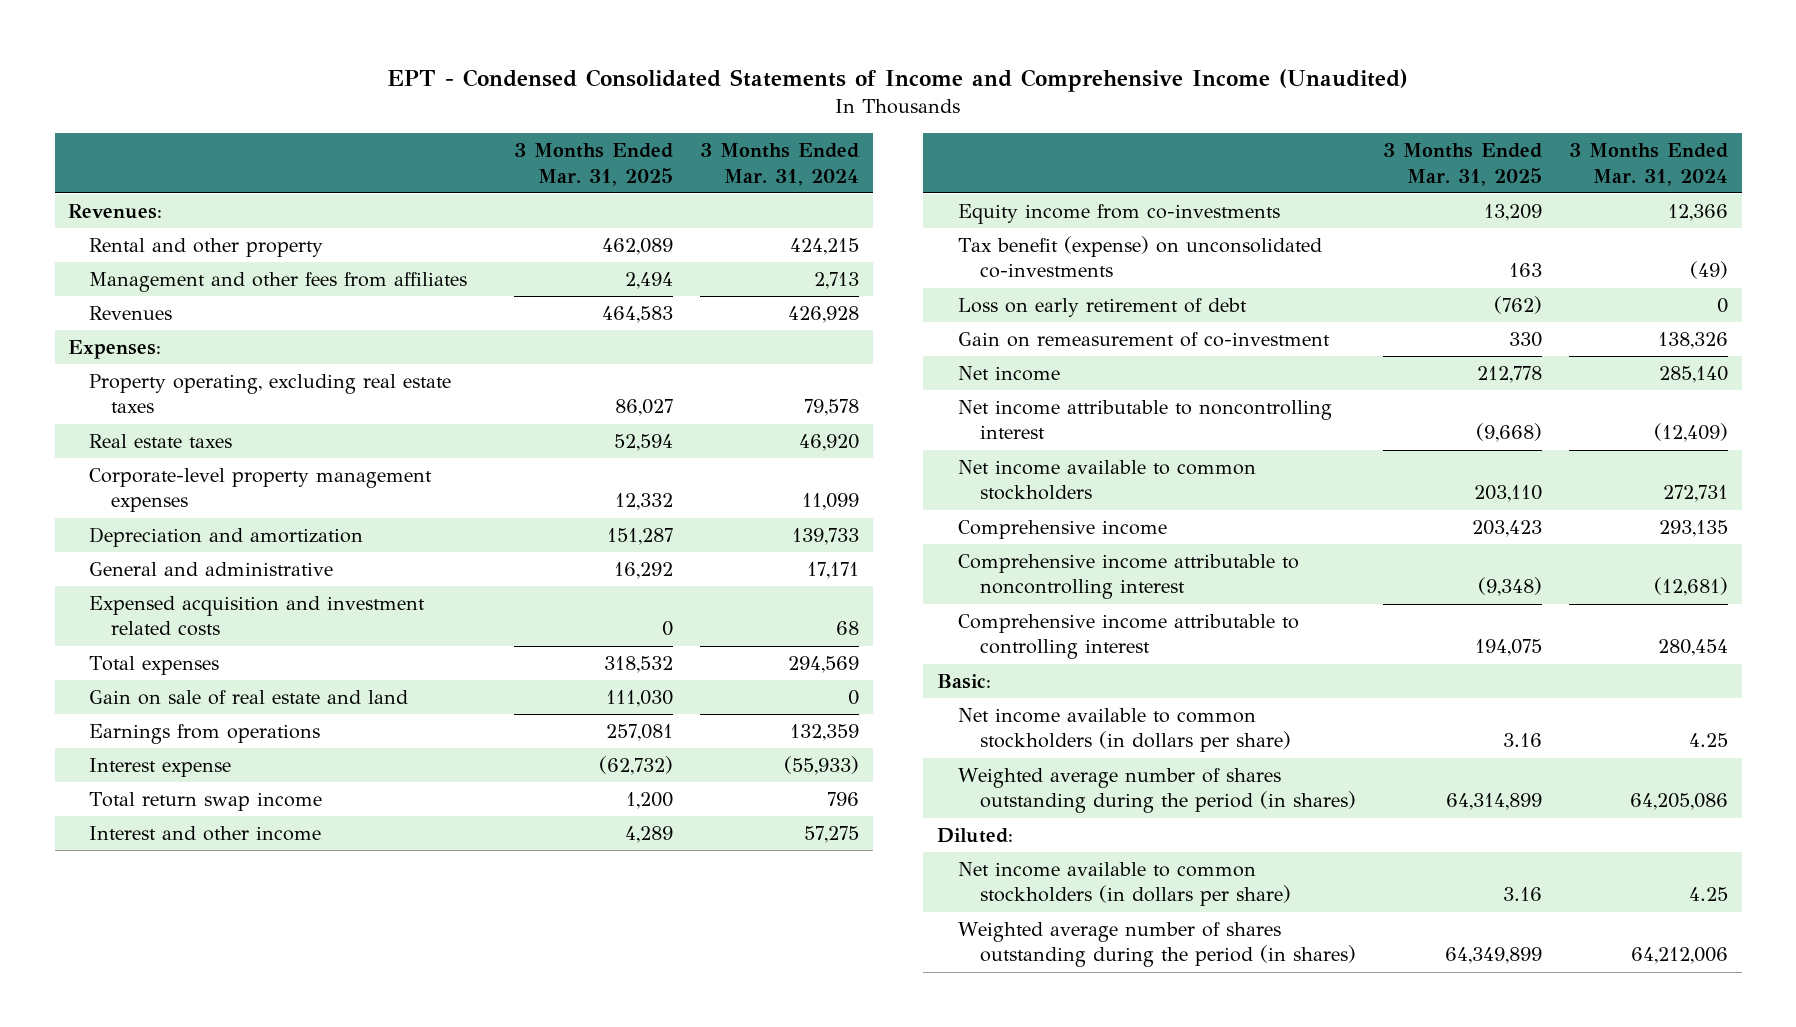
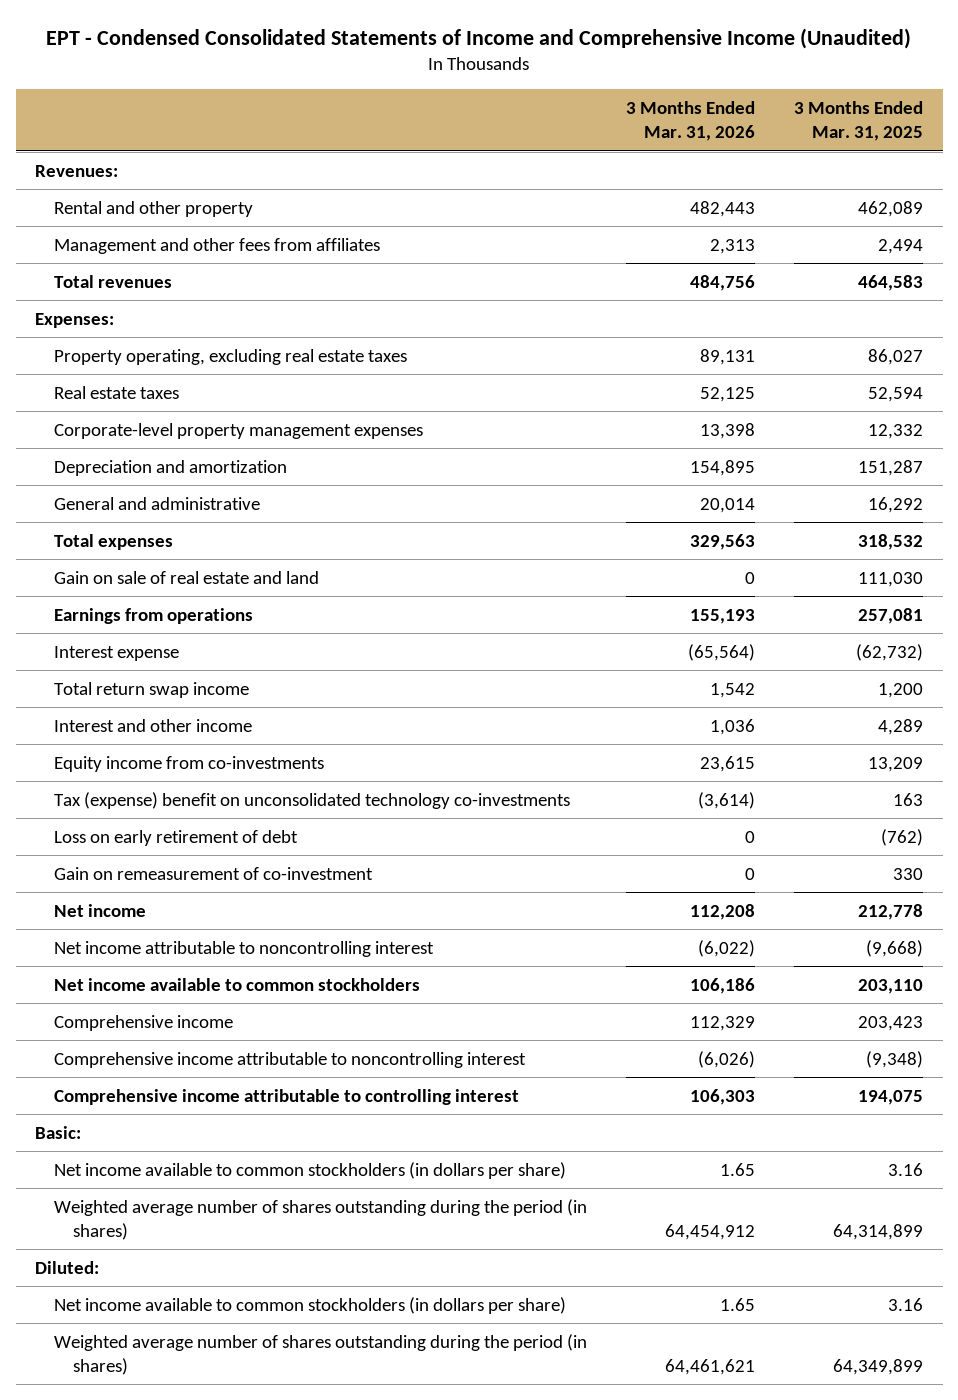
[700,143,860,186] 3 Months Ended Mar. 31, 2024 -> none
none -> [625,100,755,142] 3 Months Ended Mar. 31, 2026
[89,306,173,321] Revenues -> [53,274,172,288] Total revenues
[89,596,426,637] Expensed acquisition and investment related costs -> none
[958,236,1323,279] Tax benefit (expense) on unconsolidated co-investments -> [53,791,570,809] Tax (expense) benefit on unconsolidated technology co-investments

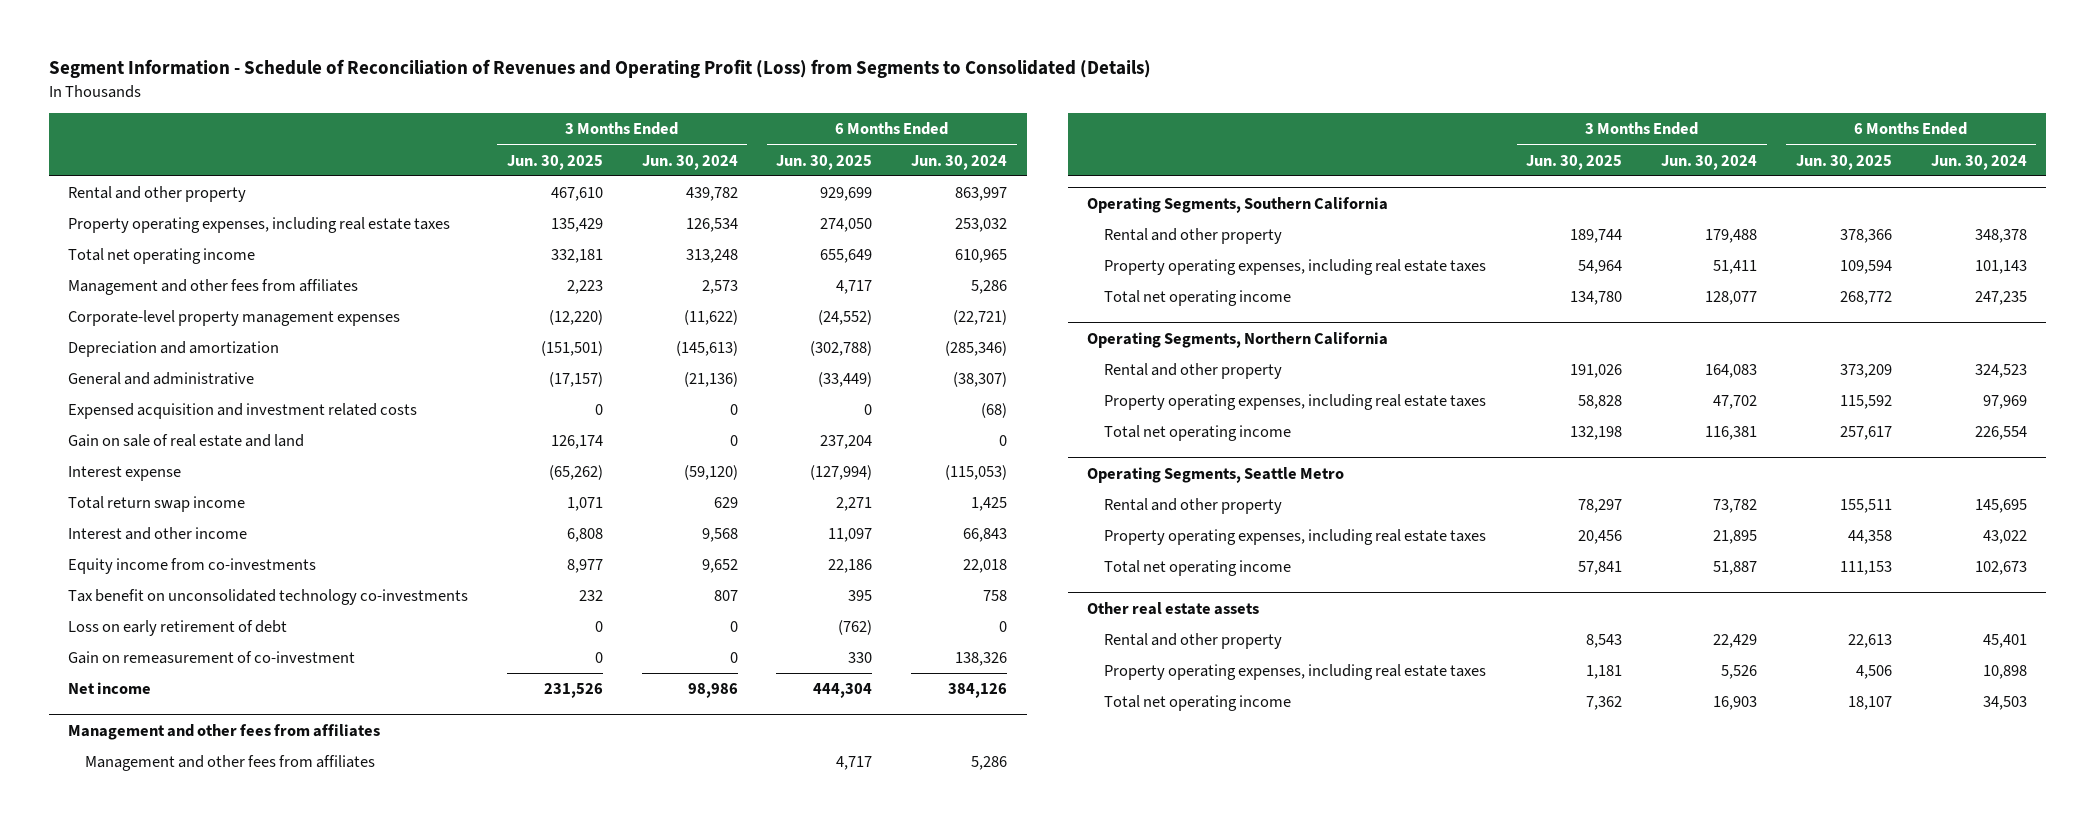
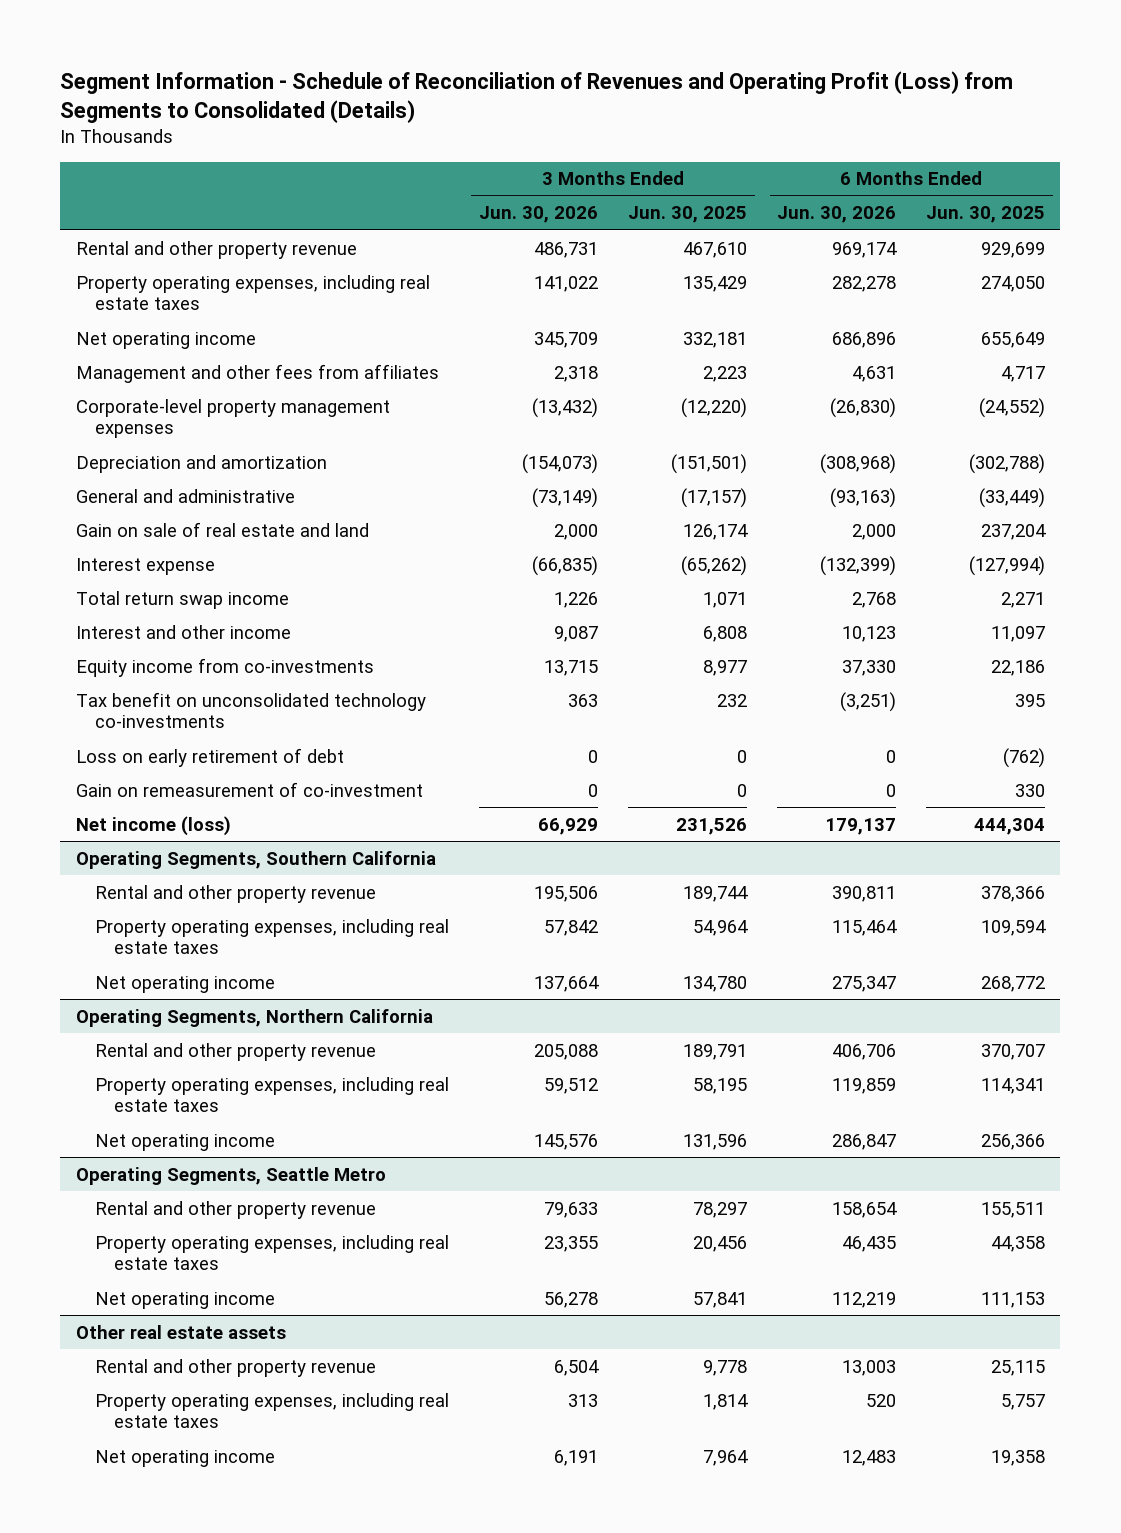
[641,154,738,170] Jun. 30, 2024 -> none
[911,154,1008,170] Jun. 30, 2024 -> none
none -> [478,206,598,224] Jun. 30, 2026
none -> [777,206,897,224] Jun. 30, 2026
[67,186,246,203] Rental and other property -> [75,240,357,259] Rental and other property revenue
[67,248,255,265] Total net operating income -> [75,331,256,349] Net operating income
[67,403,417,420] Expensed acquisition and investment related costs -> none
[67,723,380,740] Management and other fees from affiliates -> none
[84,755,375,772] Management and other fees from affiliates -> none
[67,682,151,695] Net income -> [75,815,231,836] Net income (loss)
[1104,228,1283,245] Rental and other property -> [94,884,376,903] Rental and other property revenue
[1104,290,1292,307] Total net operating income -> [94,975,275,993] Net operating income
[1104,363,1283,380] Rental and other property -> [94,1042,376,1061] Rental and other property revenue
[1570,364,1623,379] 191,026 -> [682,1043,747,1060] 189,791
[1839,364,1892,379] 373,209 -> [981,1043,1046,1060] 370,707
[1578,395,1623,410] 58,828 -> [692,1077,747,1094] 58,195
[1839,395,1892,410] 115,592 -> [981,1077,1046,1094] 114,341
[1104,425,1292,442] Total net operating income -> [94,1133,275,1151] Net operating income
[1570,426,1623,441] 132,198 -> [682,1133,747,1150] 131,596
[1839,426,1892,441] 257,617 -> [981,1133,1046,1150] 256,366
[1104,498,1283,515] Rental and other property -> [94,1200,376,1219] Rental and other property revenue
[1104,560,1292,577] Total net operating income -> [94,1291,275,1309] Net operating income
[1104,633,1283,650] Rental and other property -> [94,1358,376,1377] Rental and other property revenue
[1586,634,1623,649] 8,543 -> [702,1359,747,1376] 9,778
[1847,634,1892,649] 22,613 -> [991,1359,1046,1376] 25,115
[1586,665,1623,680] 1,181 -> [702,1393,748,1410] 1,814
[1855,665,1892,680] 4,506 -> [1001,1393,1046,1410] 5,757
[1104,695,1292,712] Total net operating income -> [94,1449,275,1467] Net operating income
[1586,696,1623,711] 7,362 -> [702,1449,748,1466] 7,964
[1847,696,1892,711] 18,107 -> [991,1449,1046,1466] 19,358

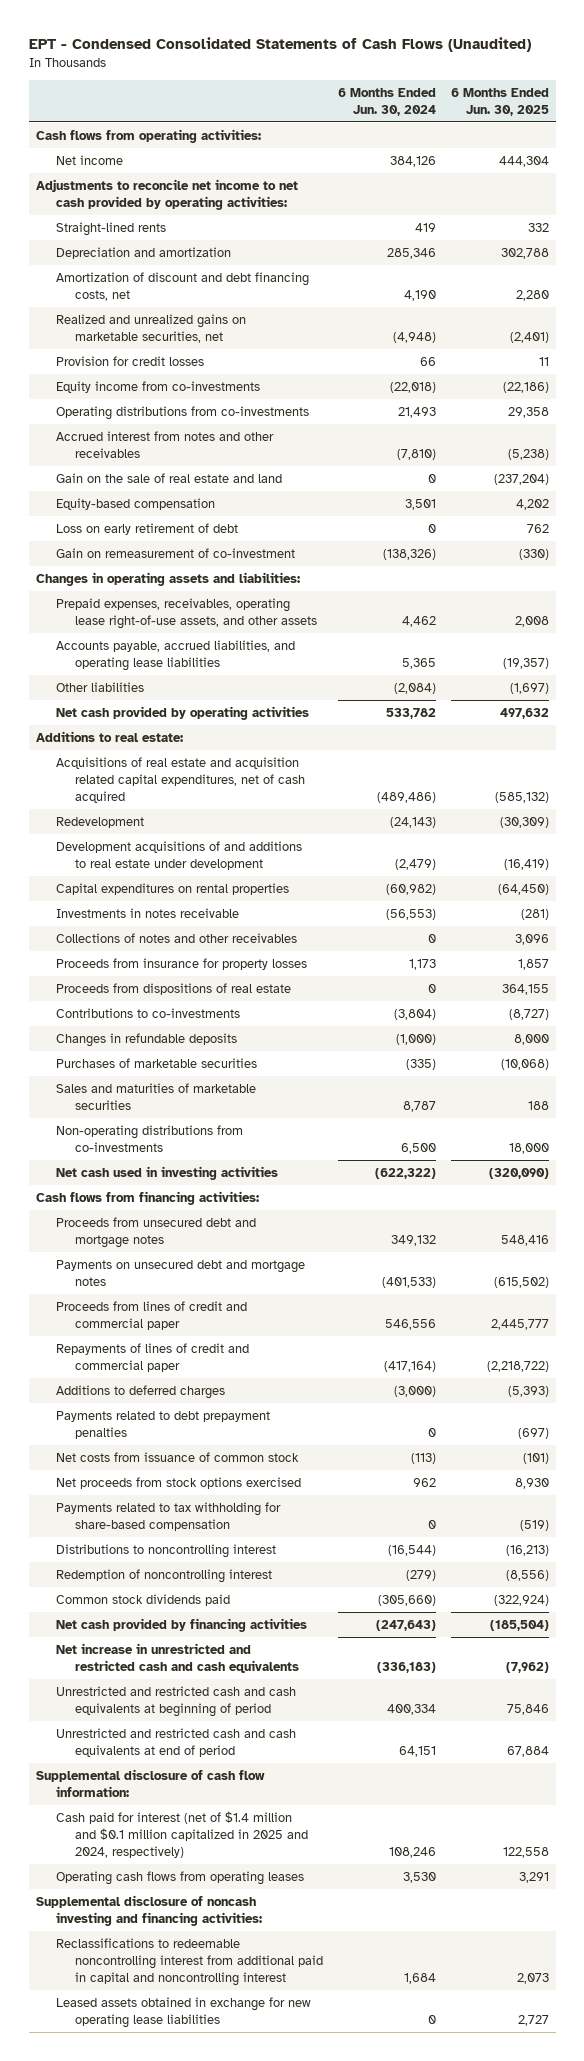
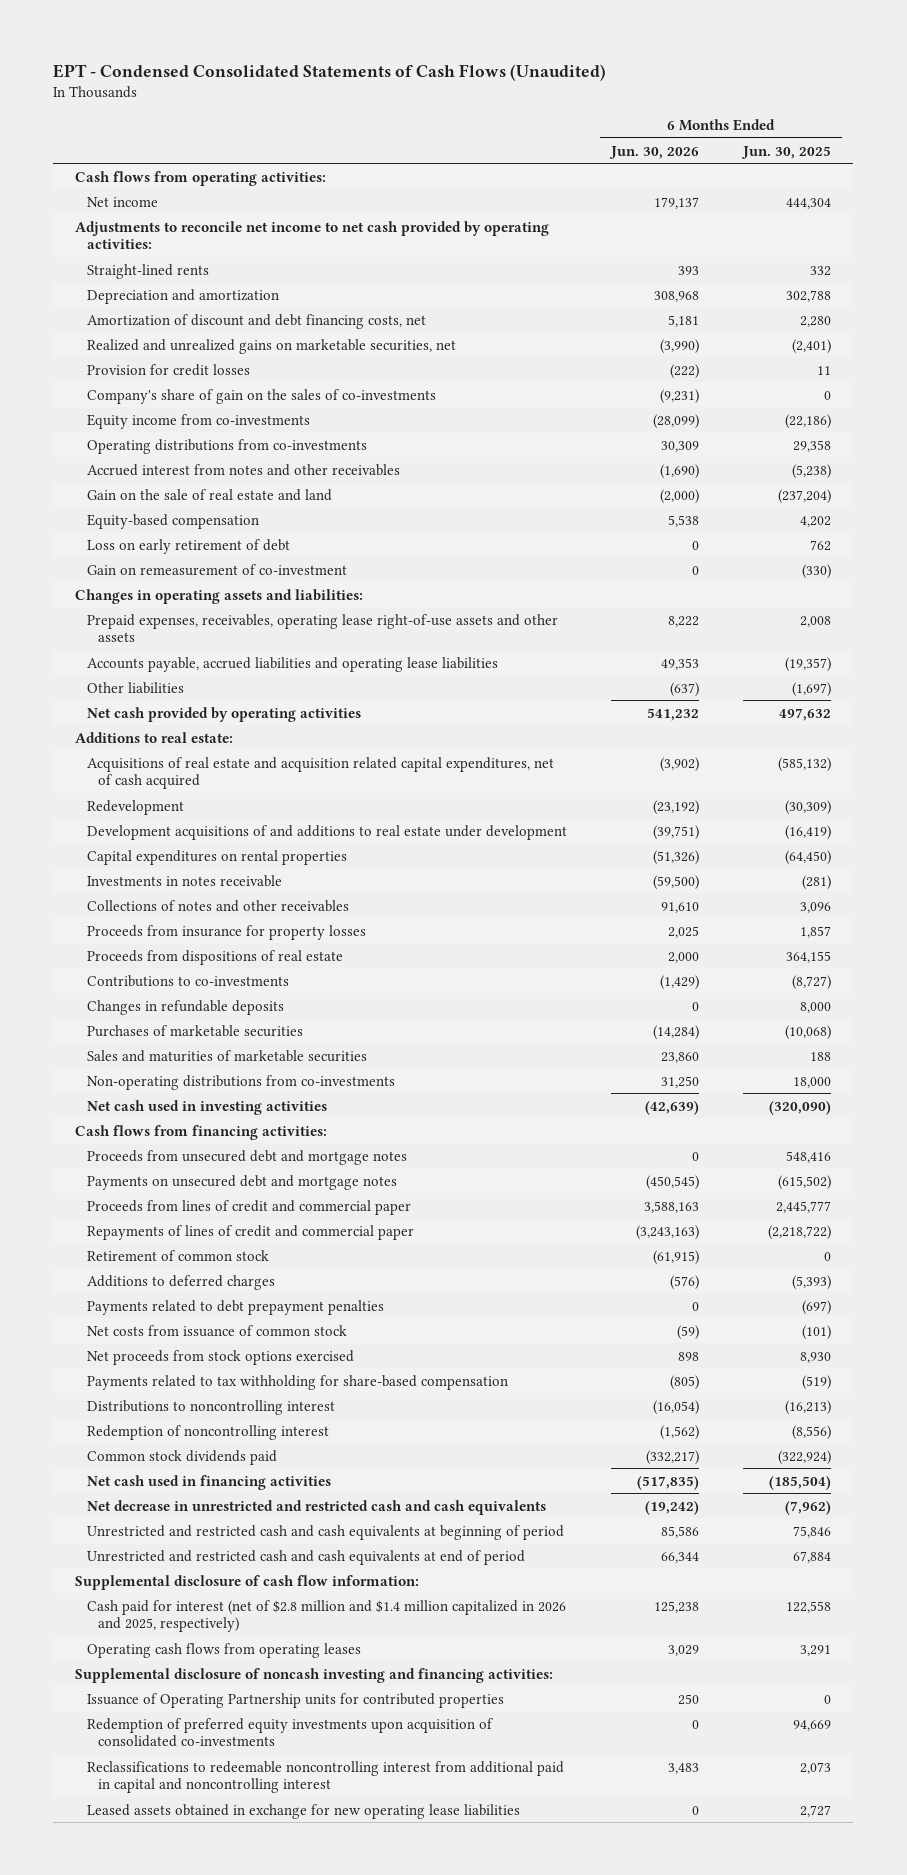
[337,87,436,116] 6 Months Ended Jun. 30, 2024 -> none
none -> [609,145,700,159] Jun. 30, 2026
none -> [86,388,436,404] Company's share of gain on the sales of co-investments
[55,598,318,629] Prepaid expenses, receivables, operating lease right-of-use assets, and other assets -> [86,613,558,643] Prepaid expenses, receivables, operating lease right-of-use assets and other assets
[55,640,295,671] Accounts payable, accrued liabilities, and operating lease liabilities -> [86,656,498,672] Accounts payable, accrued liabilities and operating lease liabilities
none -> [86,1249,269,1261] Retirement of common stock
[55,1618,307,1633] Net cash provided by financing activities -> [86,1474,331,1490] Net cash used in financing activities
[55,1643,300,1673] Net increase in unrestricted and restricted cash and cash equivalents -> [86,1499,546,1515] Net decrease in unrestricted and restricted cash and cash equivalents
[55,1811,309,1858] Cash paid for interest (net of $1.4 million and $0.1 million capitalized in 2025 and 2024, respectively) -> [86,1599,566,1633] Cash paid for interest (net of $2.8 million and $1.4 million capitalized in 2026 and 2025, respectively)
none -> [86,1692,504,1708] Issuance of Operating Partnership units for contributed properties
none -> [86,1717,493,1748] Redemption of preferred equity investments upon acquisition of consolidated co-investments

